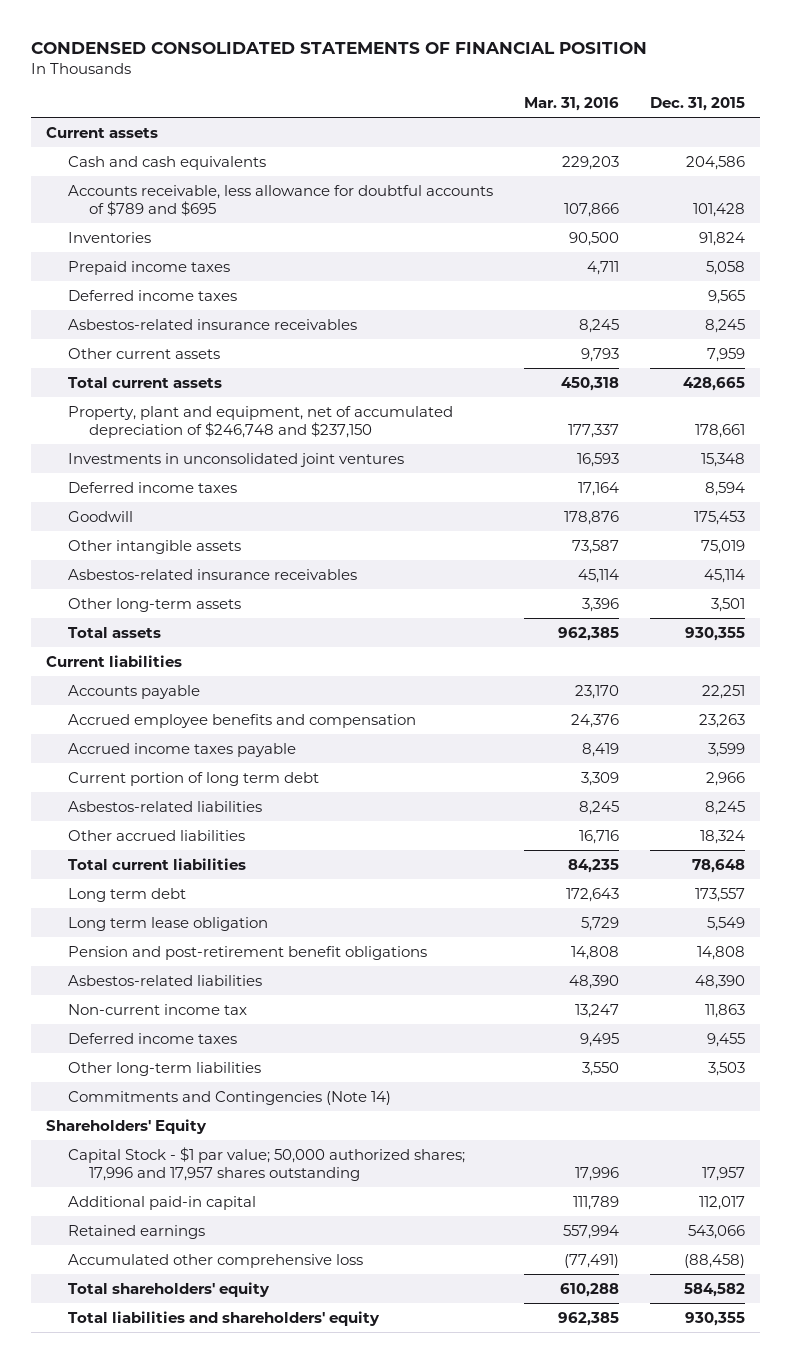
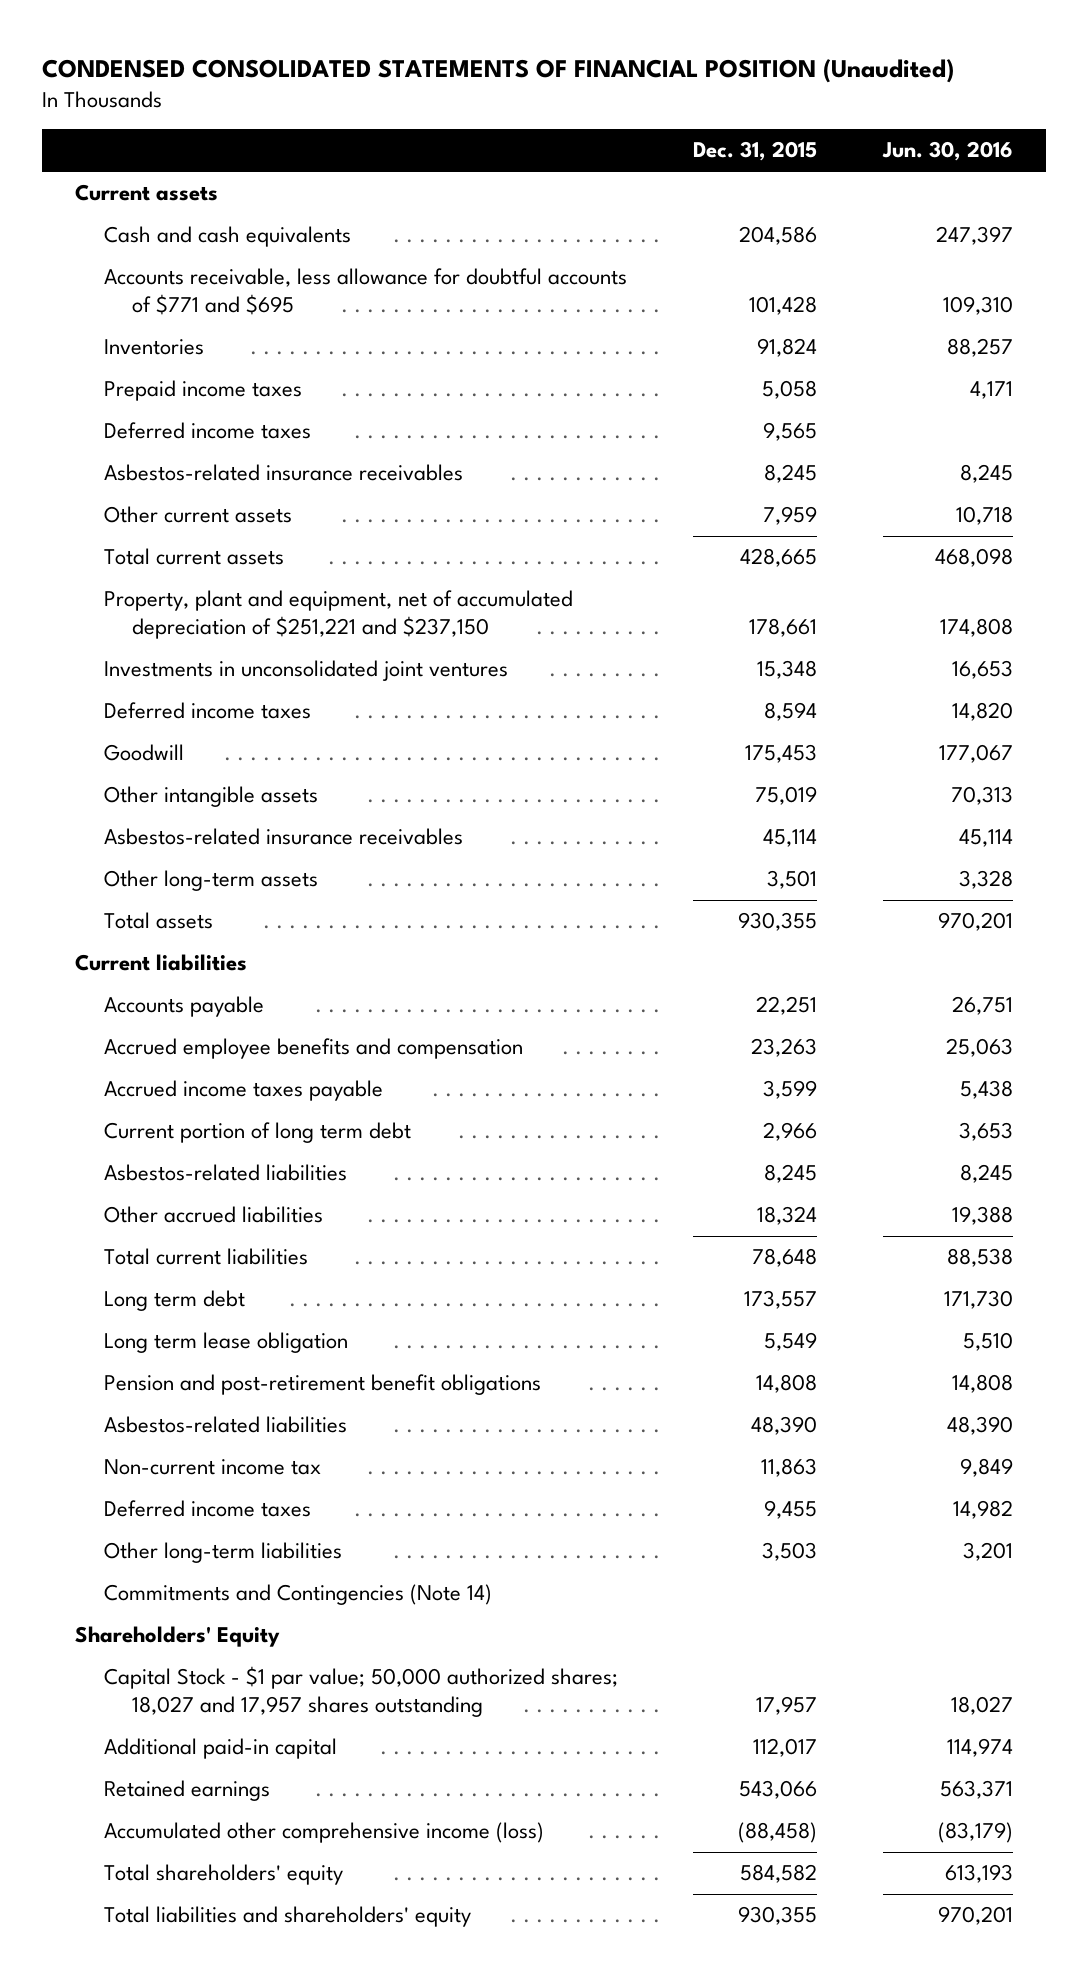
[30,41,647,54] CONDENSED CONSOLIDATED STATEMENTS OF FINANCIAL POSITION -> [42,58,955,83] CONDENSED CONSOLIDATED STATEMENTS OF FINANCIAL POSITION (Unaudited)
[523,96,619,111] Mar. 31, 2016 -> none
none -> [881,141,1013,162] Jun. 30, 2016
[67,184,493,216] Accounts receivable, less allowance for doubtful accounts of $789 and $695 -> [103,268,627,316] Accounts receivable, less allowance for doubtful accounts of $771 and $695
[67,405,453,438] Property, plant and equipment, net of accumulated depreciation of $246,748 and $237,150 -> [103,590,573,640] Property, plant and equipment, net of accumulated depreciation of $251,221 and $237,150
[67,1146,465,1181] Capital Stock - $1 par value; 50,000 authorized shares; 17,996 and 17,957 shares outstanding -> [103,1666,618,1718] Capital Stock - $1 par value; 50,000 authorized shares; 18,027 and 17,957 shares outstanding
[67,1253,363,1268] Accumulated other comprehensive loss -> [103,1822,544,1844] Accumulated other comprehensive income (loss)

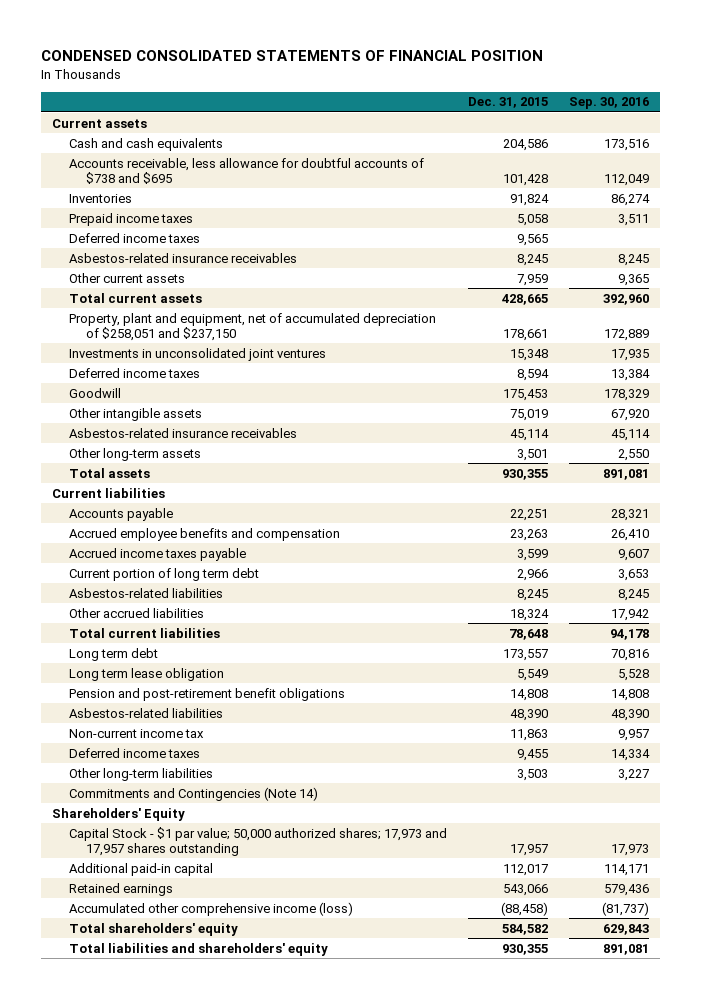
[42,58,955,83] CONDENSED CONSOLIDATED STATEMENTS OF FINANCIAL POSITION (Unaudited) -> [41,50,544,62] CONDENSED CONSOLIDATED STATEMENTS OF FINANCIAL POSITION
[881,141,1013,162] Jun. 30, 2016 -> none
none -> [569,97,650,110] Sep. 30, 2016
[103,268,627,316] Accounts receivable, less allowance for doubtful accounts of $771 and $695 -> [68,157,424,185] Accounts receivable, less allowance for doubtful accounts of $738 and $695
[103,590,573,640] Property, plant and equipment, net of accumulated depreciation of $251,221 and $237,150 -> [68,312,436,342] Property, plant and equipment, net of accumulated depreciation of $258,051 and $237,150
[103,1666,618,1718] Capital Stock - $1 par value; 50,000 authorized shares; 18,027 and 17,957 shares outstanding -> [68,826,447,857] Capital Stock - $1 par value; 50,000 authorized shares; 17,973 and 17,957 shares outstanding

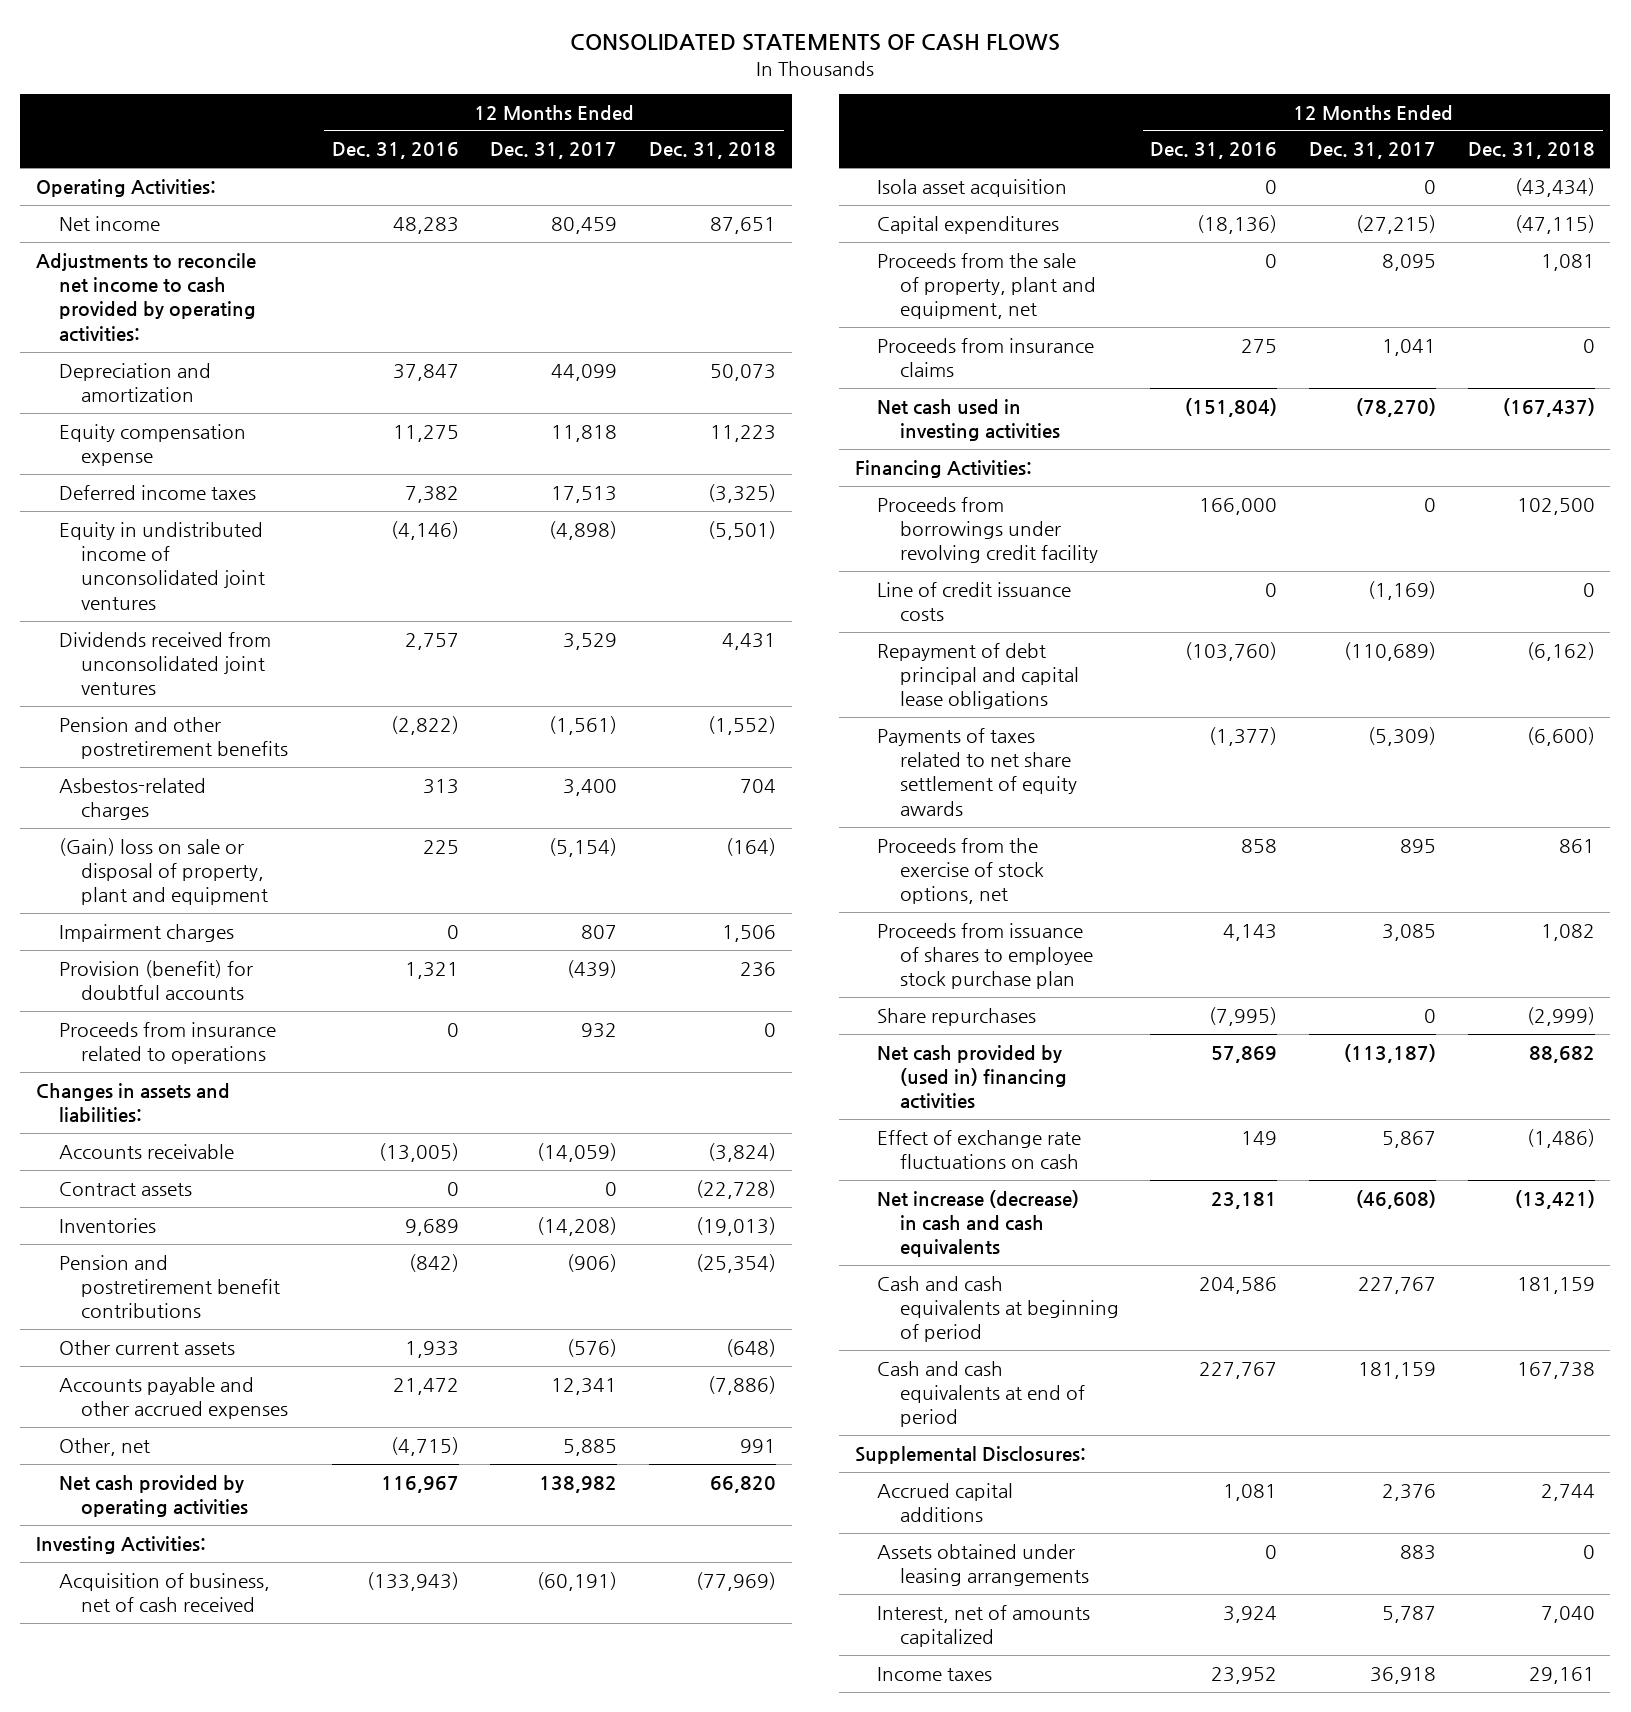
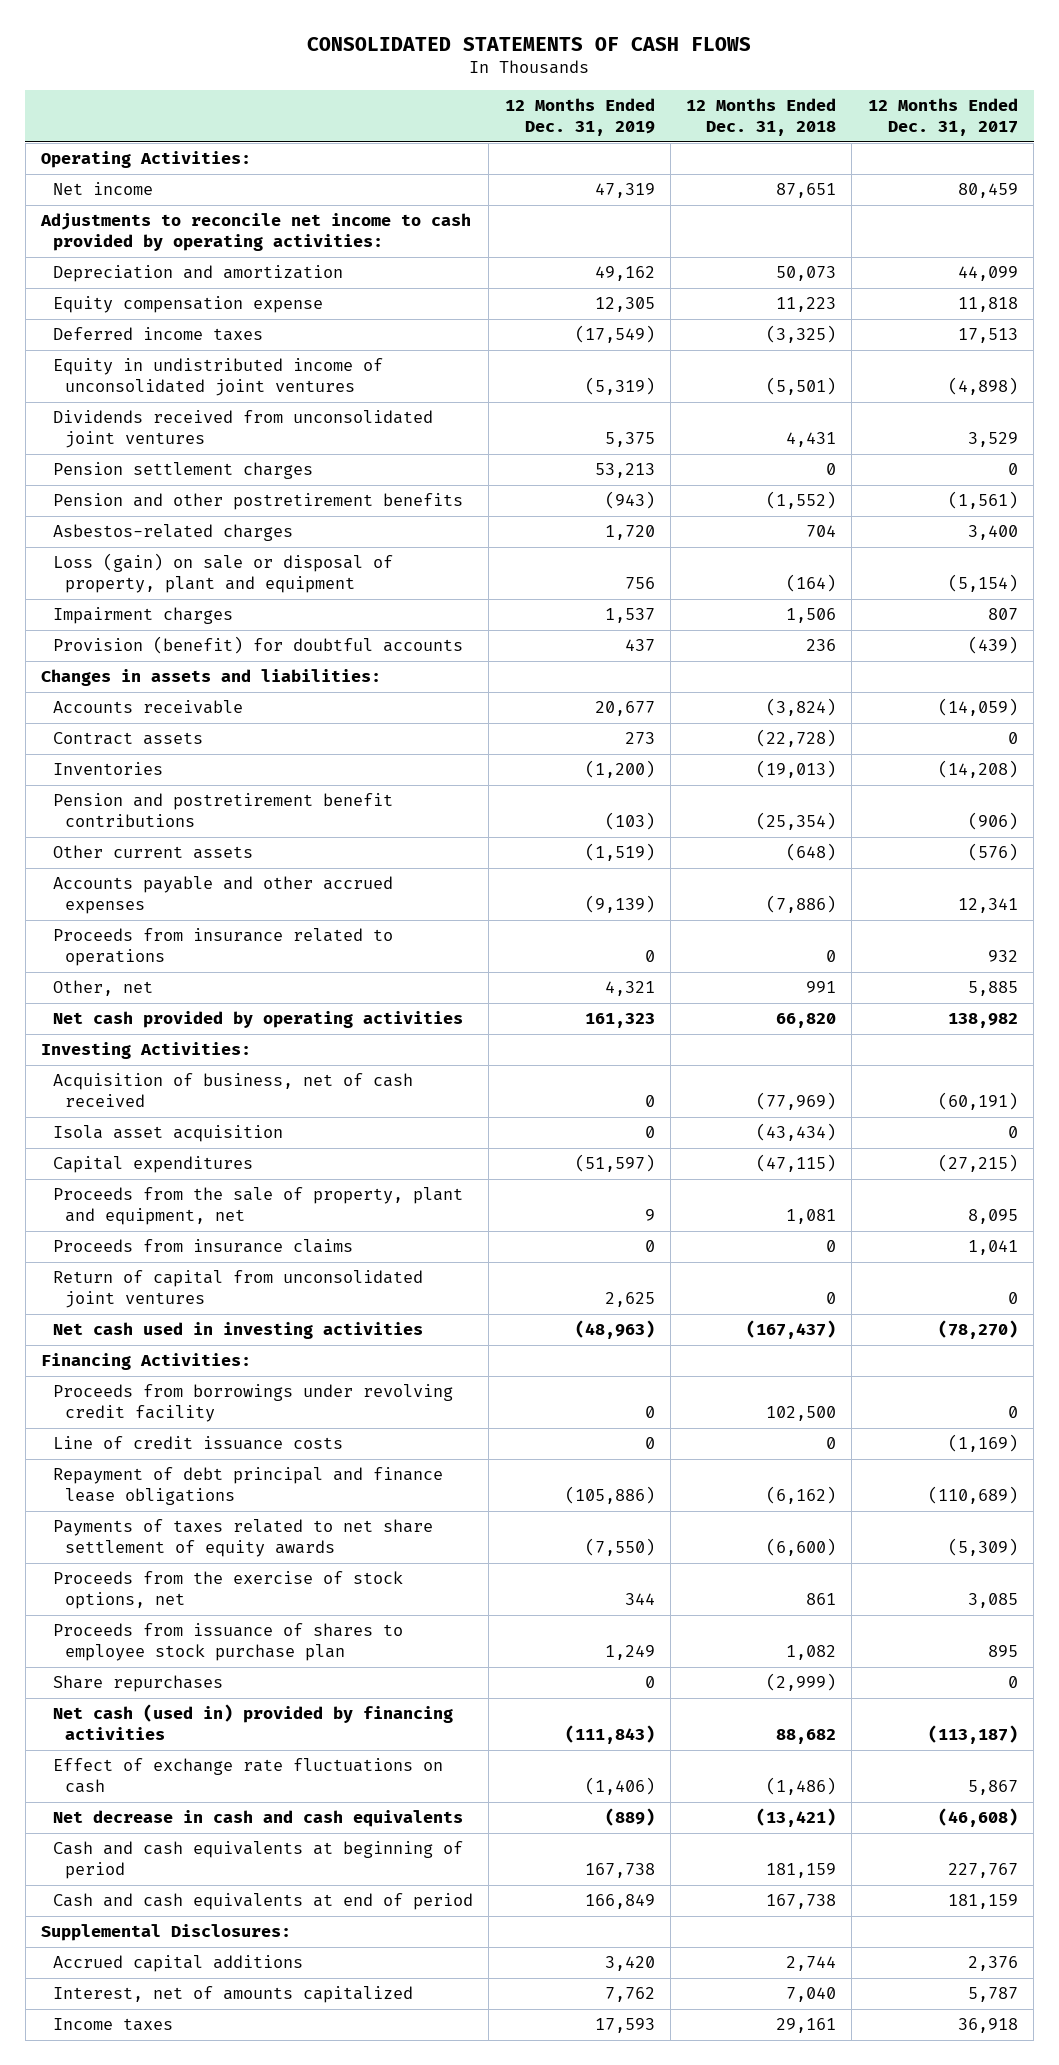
[331,142,459,160] Dec. 31, 2016 -> none
none -> [504,97,655,137] 12 Months Ended Dec. 31, 2019
none -> [53,462,314,480] Pension settlement charges
[58,837,269,906] (Gain) loss on sale or disposal of property, plant and equipment -> [53,553,394,594] Loss (gain) on sale or disposal of property, plant and equipment
[58,1021,276,1065] Proceeds from insurance related to operations -> [53,928,394,967] Proceeds from insurance related to operations
none -> [53,1270,424,1309] Return of capital from unconsolidated joint ventures
[877,642,1079,710] Repayment of debt principal and capital lease obligations -> [53,1467,444,1506] Repayment of debt principal and finance lease obligations
[1400,838,1437,853] 895 -> [967,1593,1018,1609] 3,085
[1382,923,1437,941] 3,085 -> [987,1645,1018,1658] 895
[877,1044,1067,1110] Net cash provided by (used in) financing activities -> [53,1704,454,1741] Net cash (used in) provided by financing activities
[877,1189,1080,1258] Net increase (decrease) in cash and cash equivalents -> [53,1810,464,1828] Net decrease in cash and cash equivalents
[877,1543,1089,1587] Assets obtained under leasing arrangements -> none

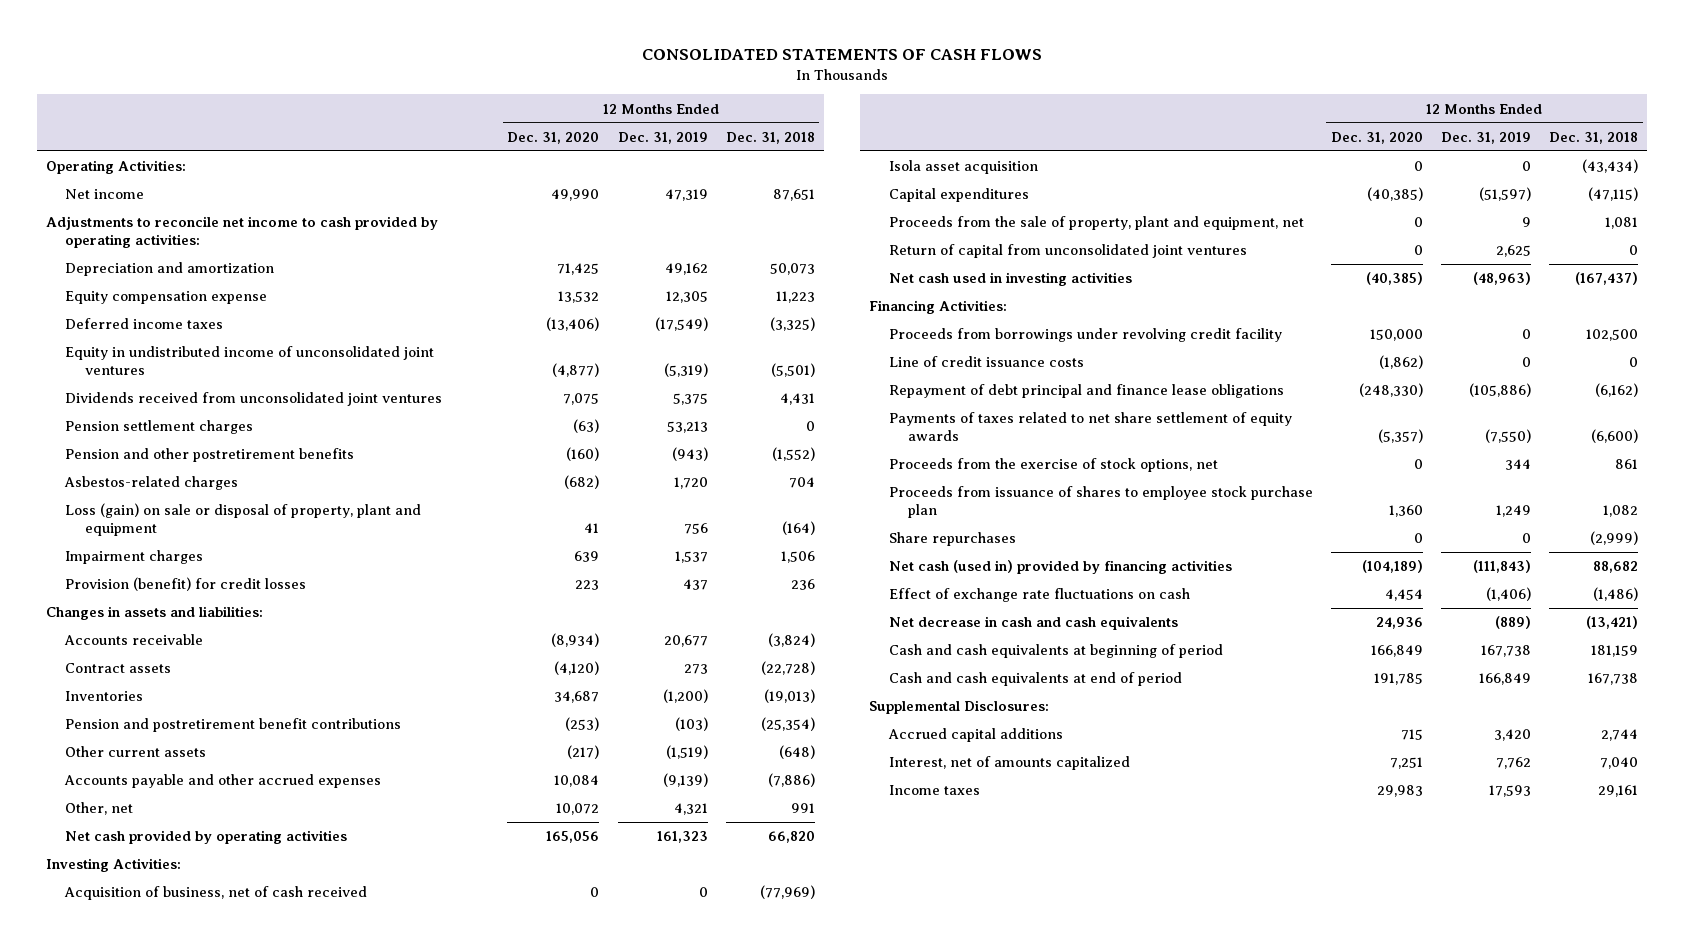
[867,97,1018,137] 12 Months Ended Dec. 31, 2017 -> none
none -> [507,131,600,144] Dec. 31, 2020
[53,636,464,655] Provision (benefit) for doubtful accounts -> [65,577,307,592] Provision (benefit) for credit losses
[53,928,394,967] Proceeds from insurance related to operations -> none
[53,1239,354,1254] Proceeds from insurance claims -> none

